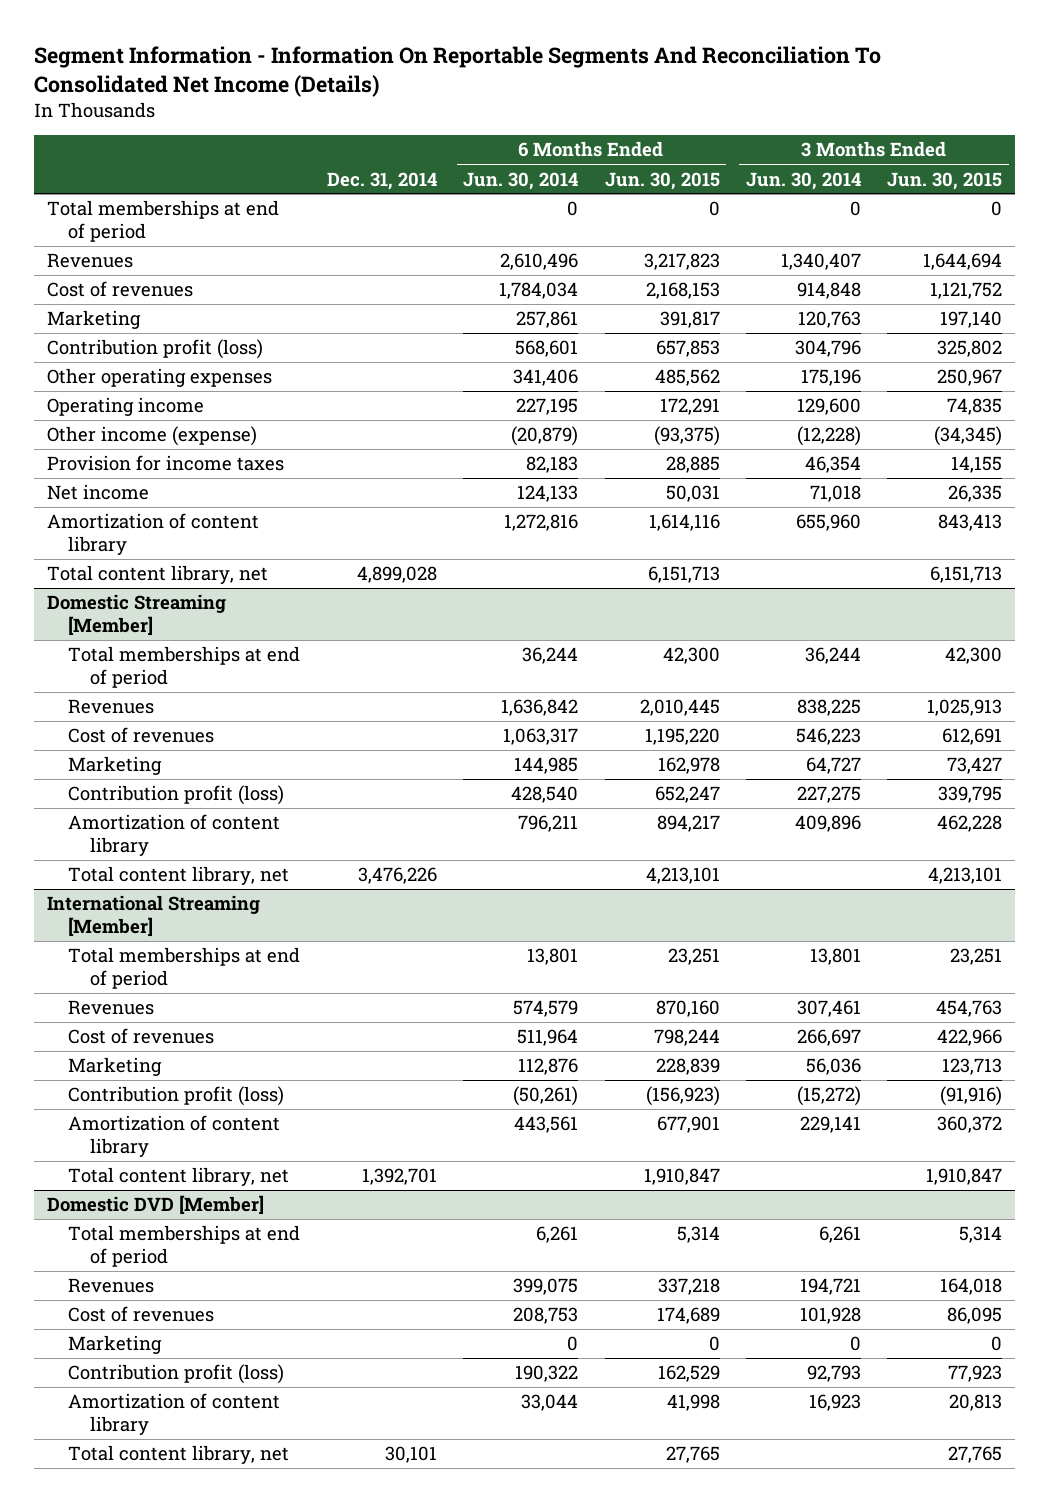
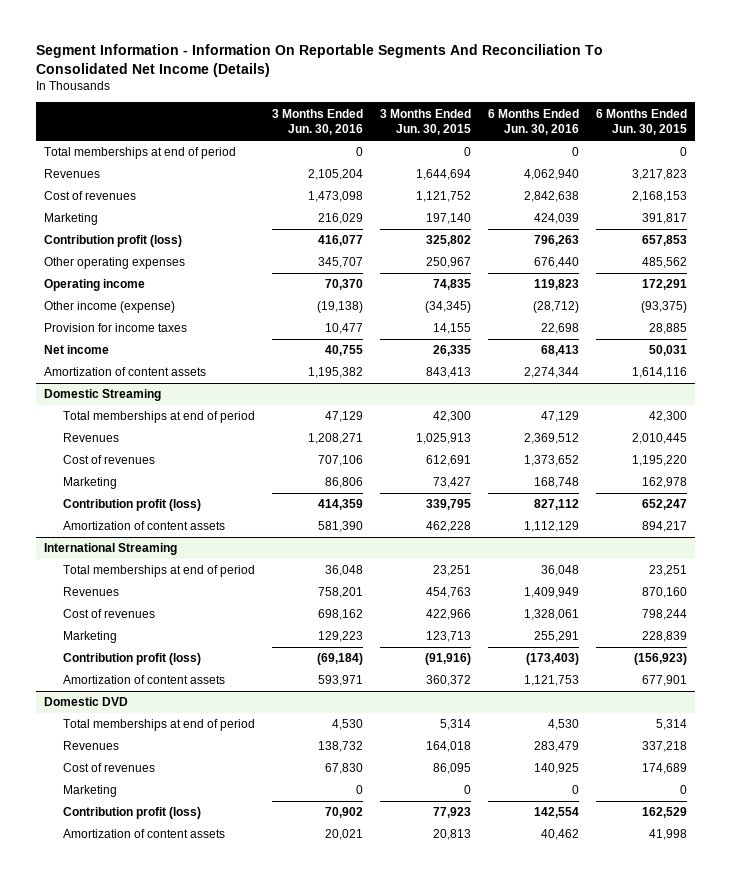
[326,171,437,190] Dec. 31, 2014 -> none
[463,171,579,190] Jun. 30, 2014 -> none
[745,171,861,190] Jun. 30, 2014 -> none
none -> [272,108,364,136] 3 Months Ended Jun. 30, 2016
none -> [487,108,579,136] 6 Months Ended Jun. 30, 2016
[47,565,269,585] Total content library, net -> none
[47,513,260,555] Amortization of content library -> [44,367,207,377] Amortization of content assets
[47,594,227,636] Domestic Streaming [Member] -> [44,389,162,402] Domestic Streaming
[68,866,290,886] Total content library, net -> none
[68,814,281,856] Amortization of content library -> [63,521,226,531] Amortization of content assets
[47,895,261,937] International Streaming [Member] -> [44,543,178,556] International Streaming
[68,1167,290,1187] Total content library, net -> none
[68,1115,281,1157] Amortization of content library -> [63,675,226,685] Amortization of content assets
[47,1195,265,1216] Domestic DVD [Member] -> [44,697,129,707] Domestic DVD
[68,1445,290,1465] Total content library, net -> none
[68,1393,281,1435] Amortization of content library -> [63,829,226,839] Amortization of content assets

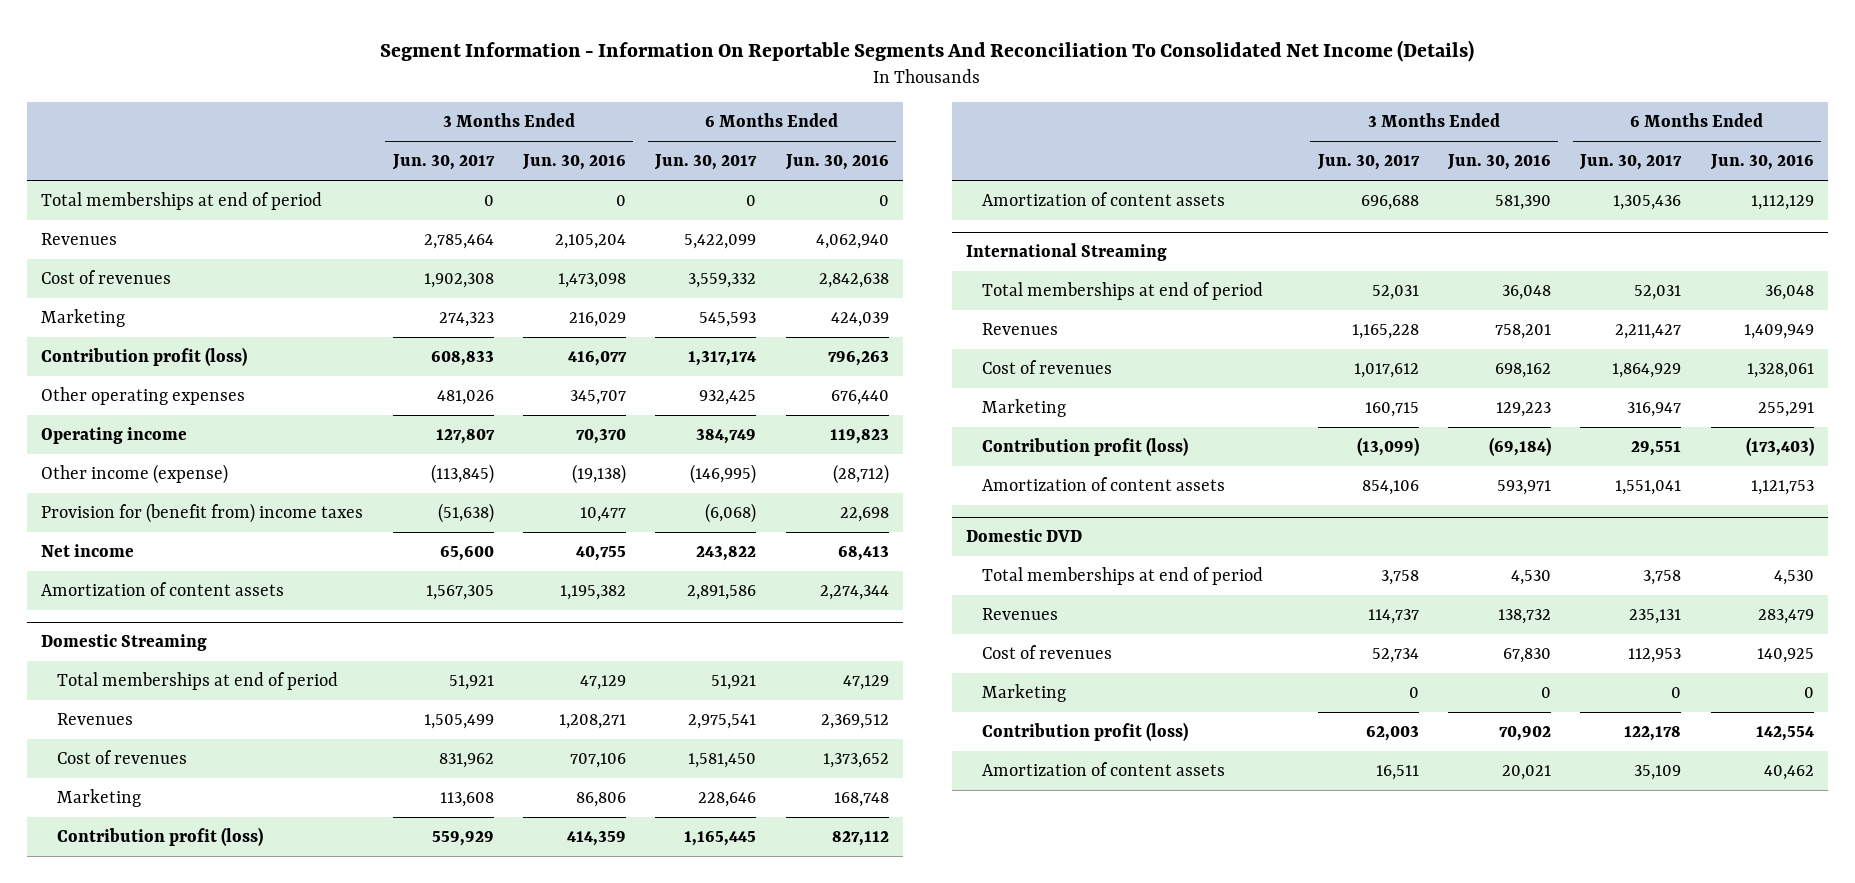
[379,108,471,136] 3 Months Ended Jun. 30, 2015 -> none
[595,108,687,136] 6 Months Ended Jun. 30, 2015 -> none
none -> [391,154,495,171] Jun. 30, 2017
none -> [654,154,758,171] Jun. 30, 2017
[44,323,188,333] Provision for income taxes -> [41,503,364,524] Provision for (benefit from) income taxes

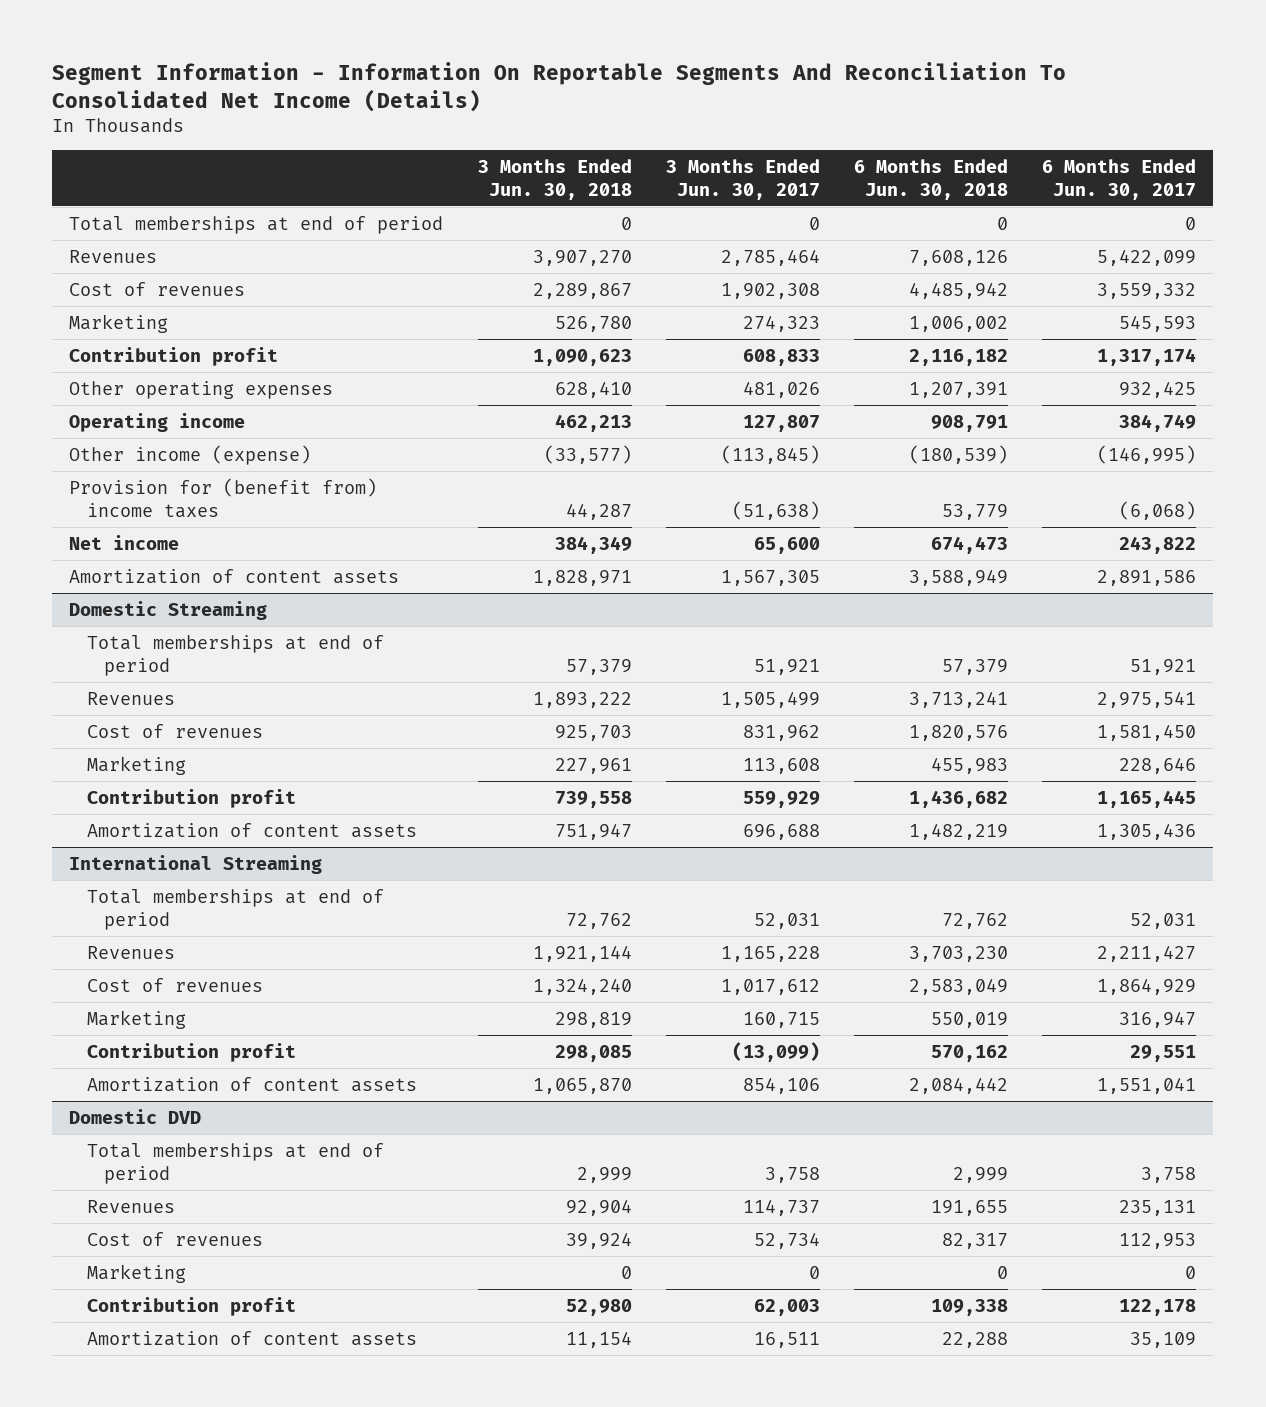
[521,154,626,171] Jun. 30, 2016 -> none
[784,154,889,171] Jun. 30, 2016 -> none
none -> [477,158,632,200] 3 Months Ended Jun. 30, 2018
none -> [854,158,1009,200] 6 Months Ended Jun. 30, 2018
[41,347,248,367] Contribution profit (loss) -> [69,346,279,366] Contribution profit
[57,827,264,847] Contribution profit (loss) -> [86,788,296,808] Contribution profit
[982,437,1189,457] Contribution profit (loss) -> [86,1042,296,1062] Contribution profit
[982,722,1189,742] Contribution profit (loss) -> [86,1296,296,1316] Contribution profit

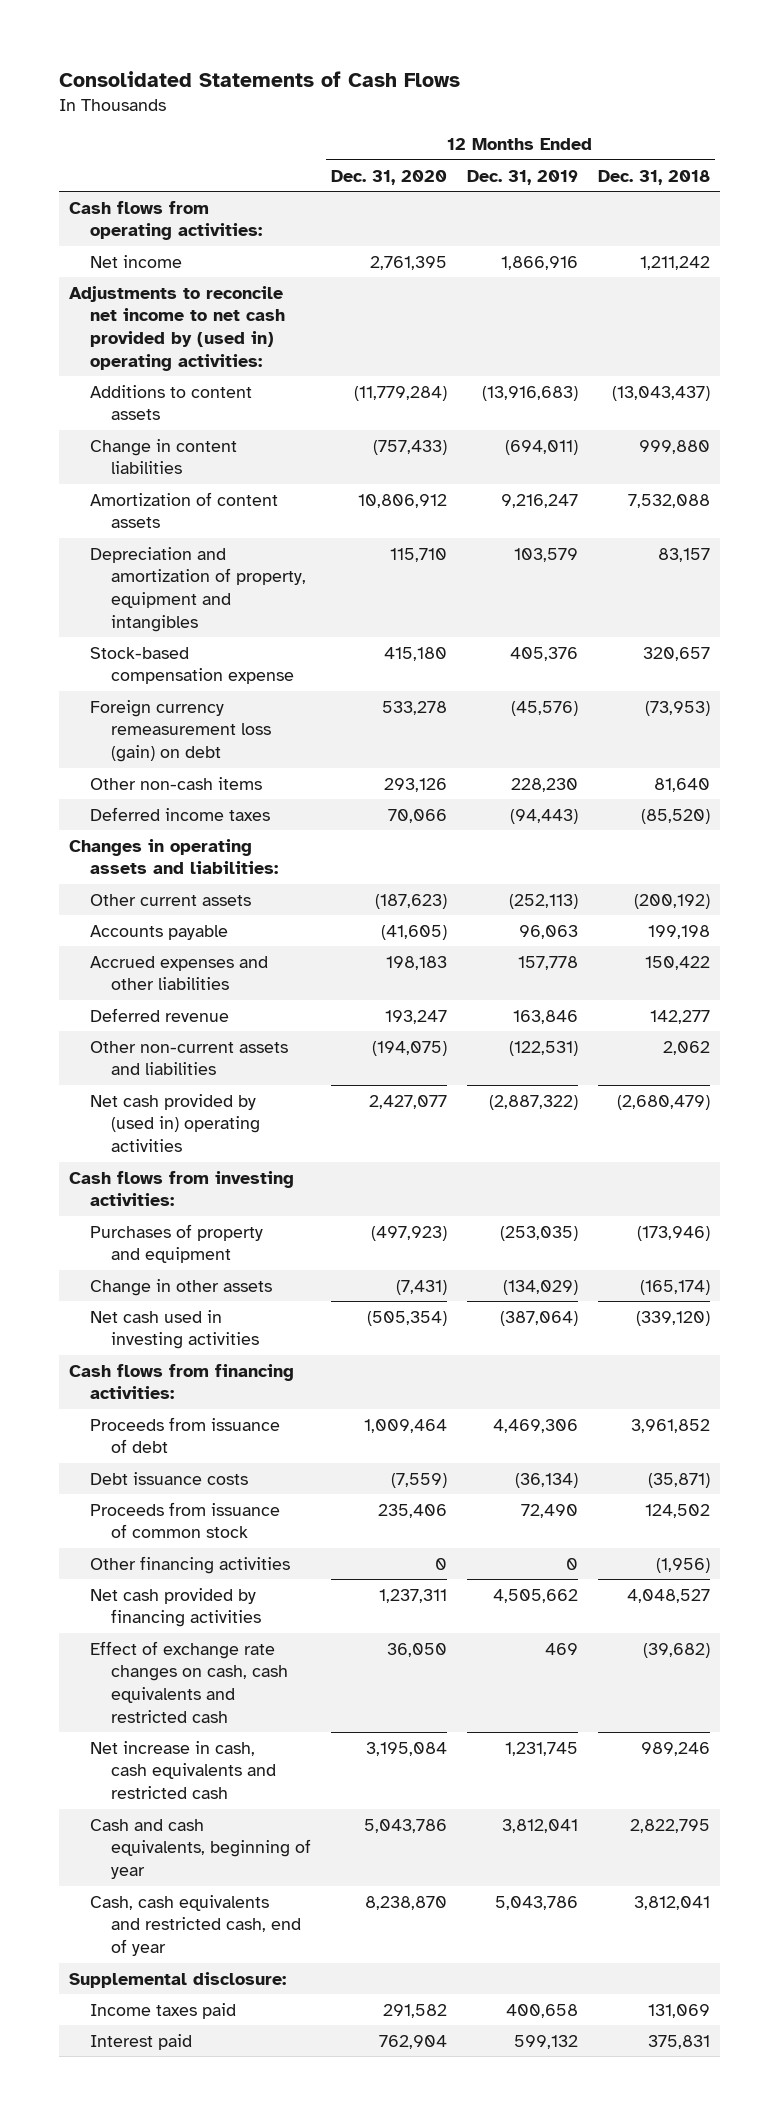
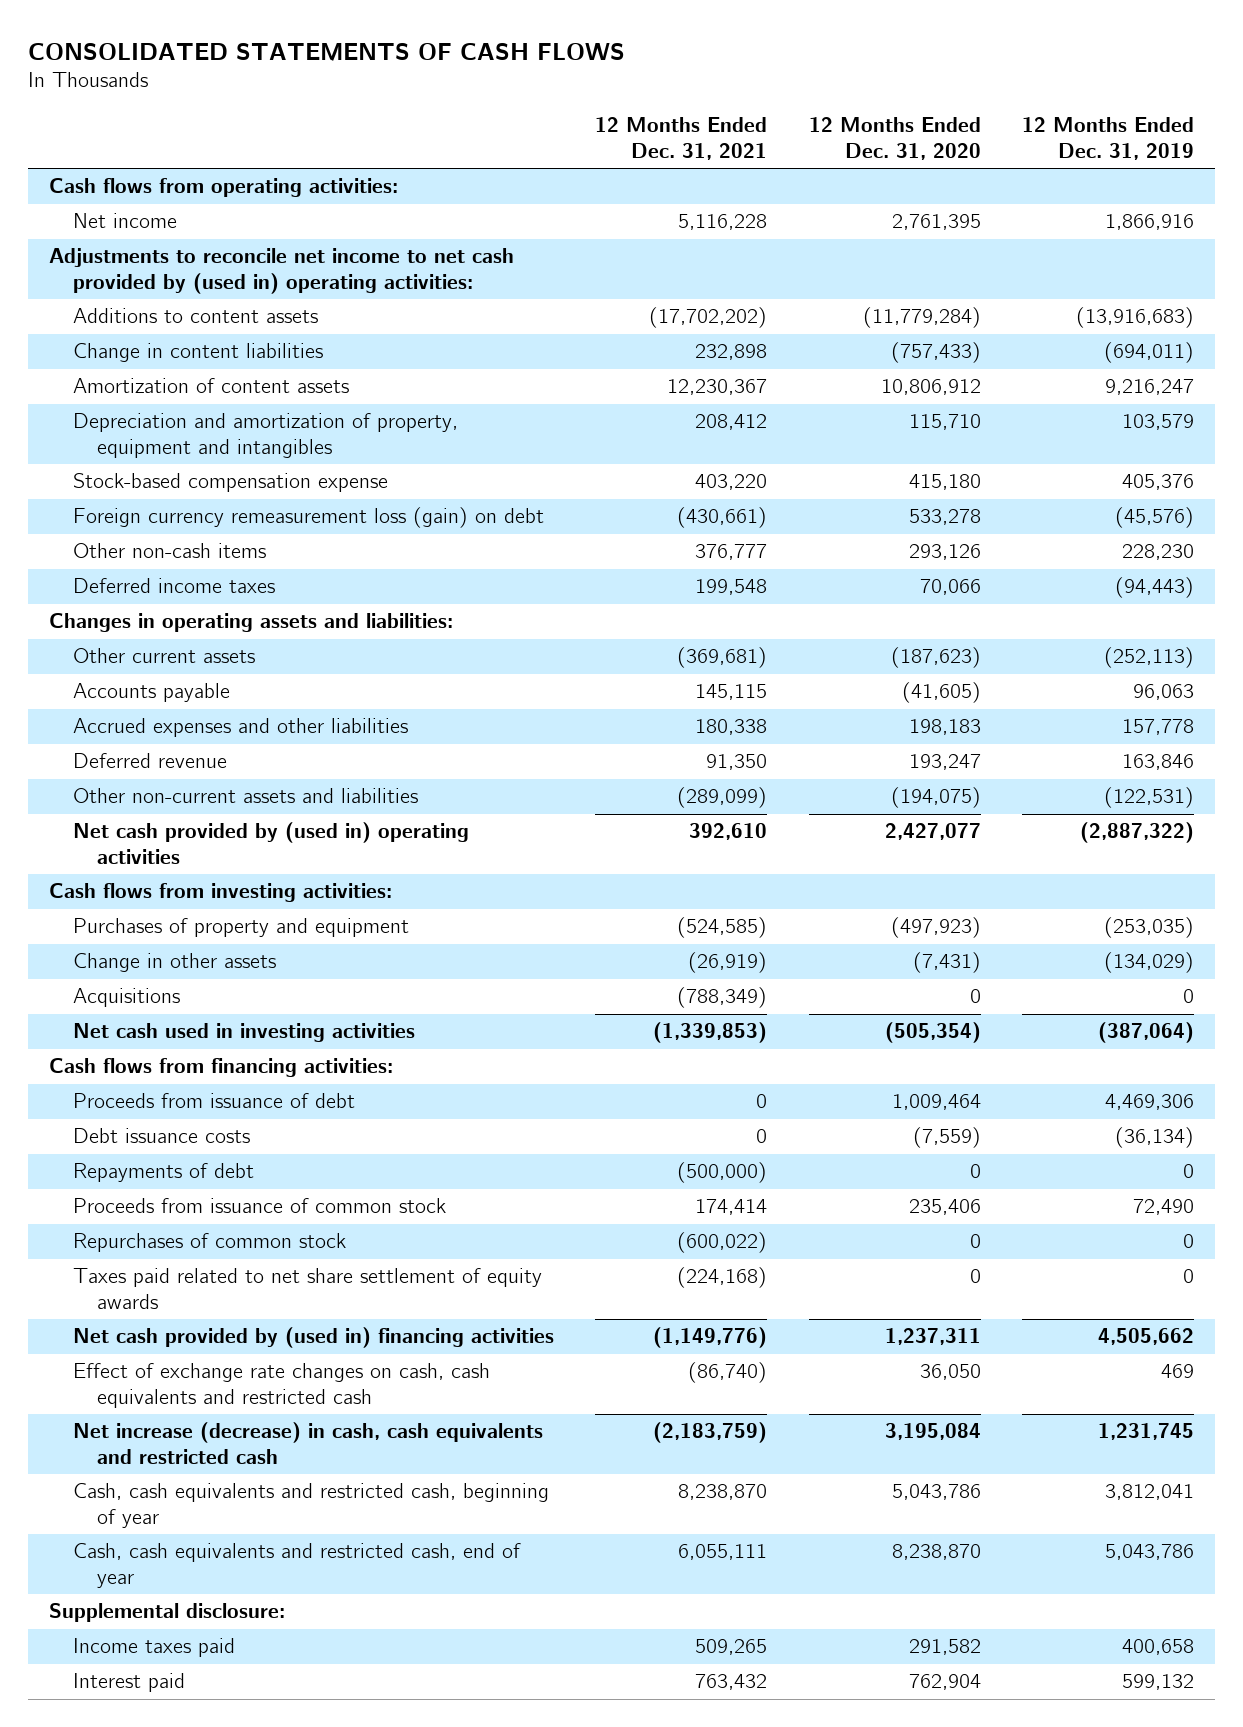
[58,70,460,87] Consolidated Statements of Cash Flows -> [28,42,626,61] CONSOLIDATED STATEMENTS OF CASH FLOWS
[597,169,710,185] Dec. 31, 2018 -> none
none -> [595,117,768,160] 12 Months Ended Dec. 31, 2021
none -> [73,988,181,1008] Acquisitions
none -> [73,1163,255,1183] Repayments of debt
none -> [73,1233,347,1253] Repurchases of common stock
[89,1555,290,1574] Other financing activities -> [73,1268,543,1310] Taxes paid related to net share settlement of equity awards
[89,1587,262,1628] Net cash provided by financing activities -> [73,1327,555,1349] Net cash provided by (used in) financing activities
[89,1740,277,1800] Net increase in cash, cash equivalents and restricted cash -> [73,1422,544,1465] Net increase (decrease) in cash, cash equivalents and restricted cash
[89,1818,312,1880] Cash and cash equivalents, beginning of year -> [73,1483,550,1529] Cash, cash equivalents and restricted cash, beginning of year

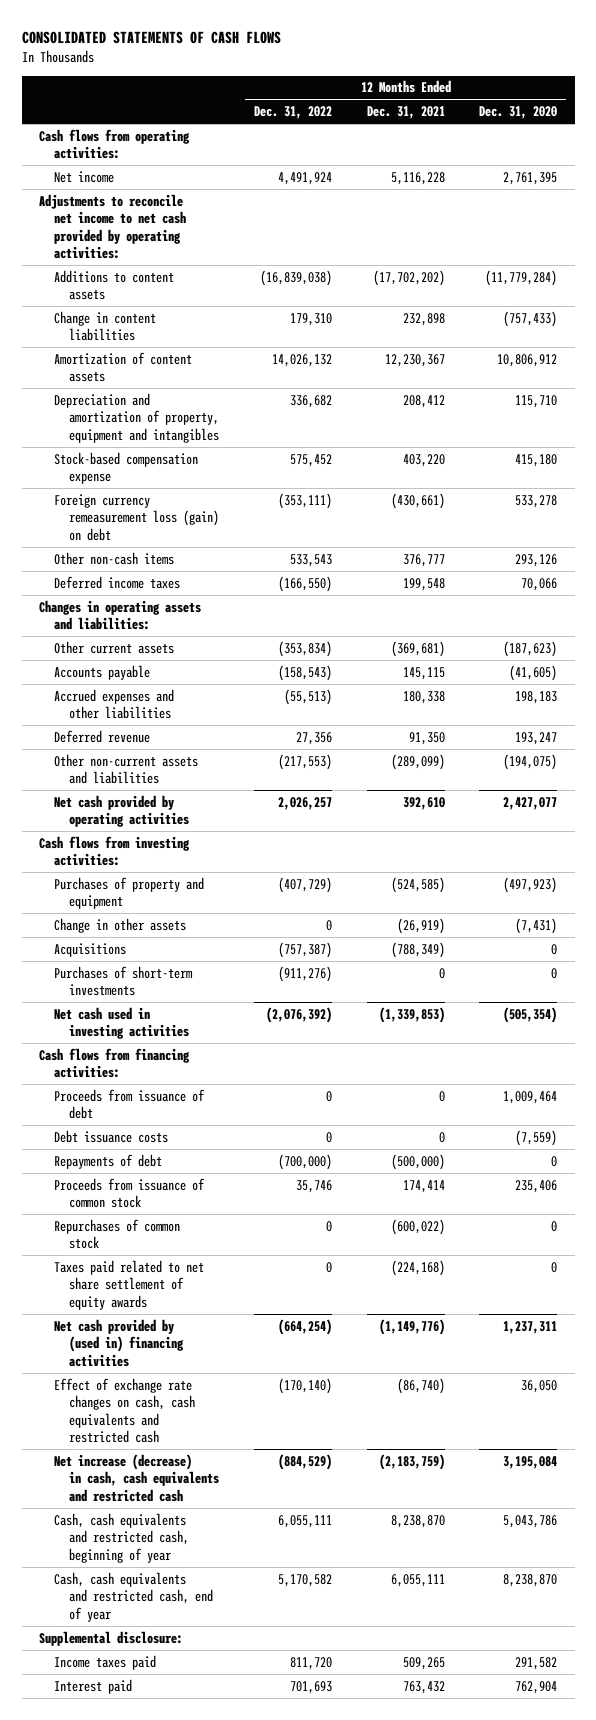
[1022,117,1195,160] 12 Months Ended Dec. 31, 2019 -> none
none -> [253,106,332,120] Dec. 31, 2022
[48,248,514,295] Adjustments to reconcile net income to net cash provided by (used in) operating activities: -> [39,193,187,260] Adjustments to reconcile net income to net cash provided by operating activities:
[73,822,470,865] Net cash provided by (used in) operating activities -> [54,794,190,828] Net cash provided by operating activities
none -> [54,965,194,997] Purchases of short-term investments

